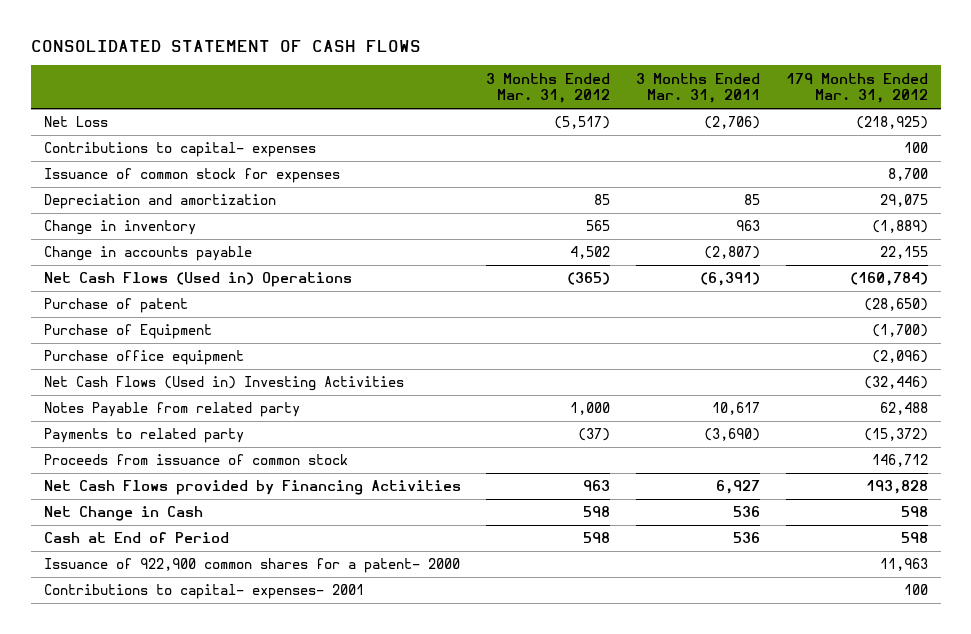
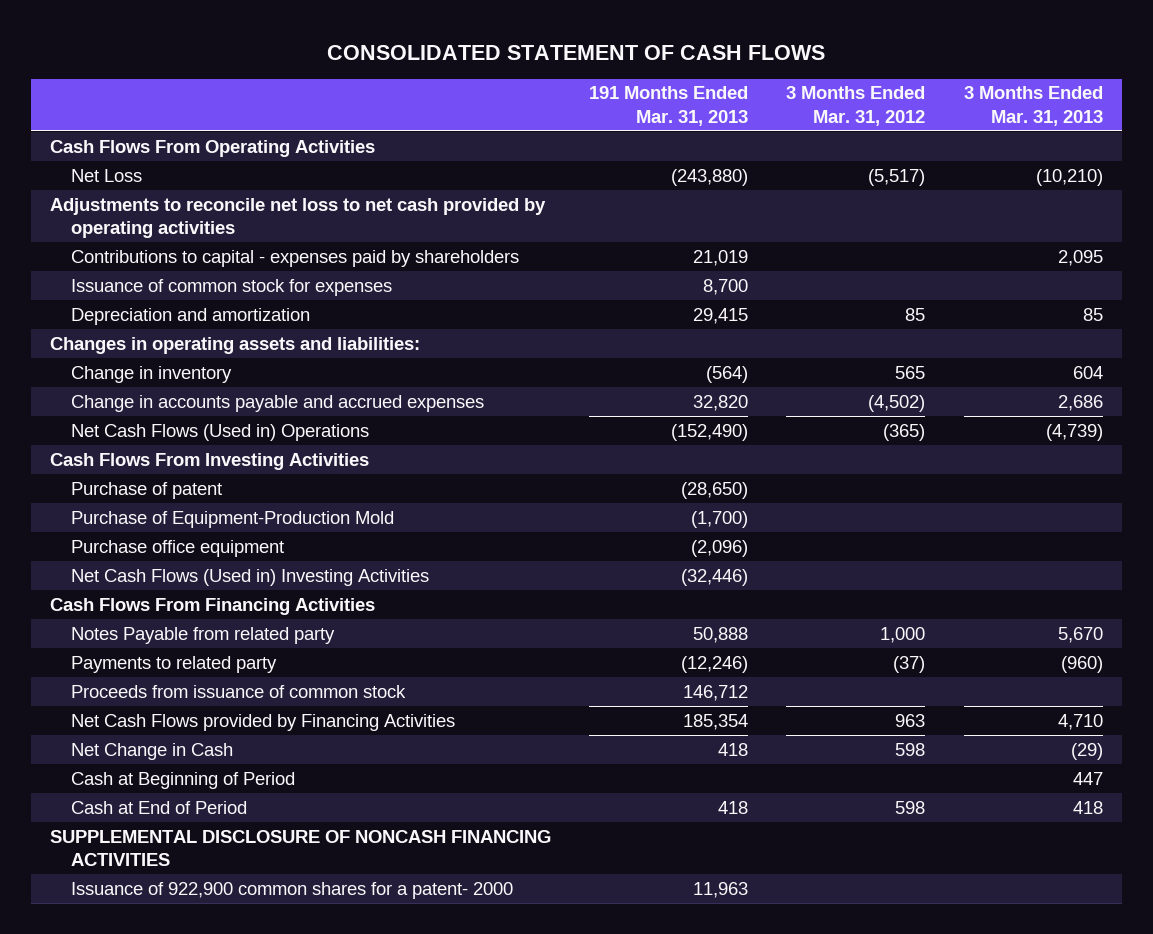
[636,72,761,104] 3 Months Ended Mar. 31, 2011 -> none
[785,72,928,104] 179 Months Ended Mar. 31, 2012 -> none
none -> [589,86,749,126] 191 Months Ended Mar. 31, 2013
none -> [963,86,1103,126] 3 Months Ended Mar. 31, 2013
none -> [50,139,376,157] Cash Flows From Operating Activities
none -> [50,197,547,239] Adjustments to reconcile net loss to net cash provided by operating activities
[43,142,316,158] Contributions to capital- expenses -> [70,249,519,267] Contributions to capital - expenses paid by shareholders
none -> [50,336,421,354] Changes in operating assets and liabilities:
[43,246,252,262] Change in accounts payable -> [70,394,484,412] Change in accounts payable and accrued expenses
[570,246,611,260] 4,502 -> [868,394,926,412] (4,502)
none -> [50,452,370,470] Cash Flows From Investing Activities
[43,324,212,340] Purchase of Equipment -> [70,510,394,528] Purchase of Equipment-Production Mold
none -> [50,597,376,615] Cash Flows From Financing Activities
none -> [70,771,295,789] Cash at Beginning of Period
none -> [50,829,552,867] SUPPLEMENTAL DISCLOSURE OF NONCASH FINANCING ACTIVITIES
[43,584,364,600] Contributions to capital- expenses- 2001 -> none

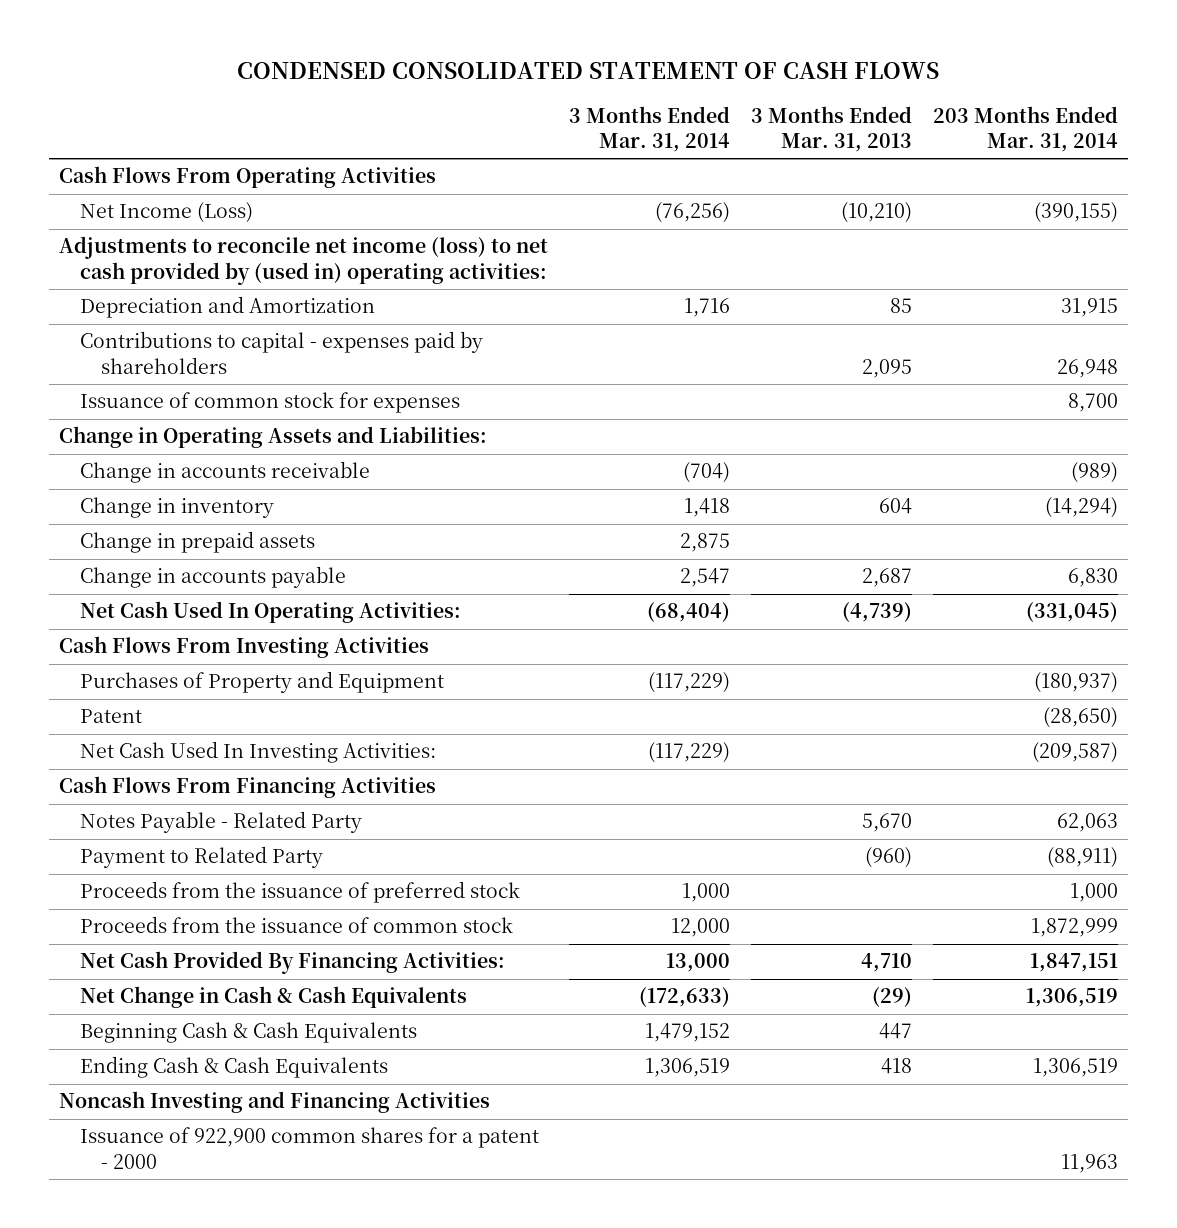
[327,44,826,60] CONSOLIDATED STATEMENT OF CASH FLOWS -> [237,61,940,79] CONDENSED CONSOLIDATED STATEMENT OF CASH FLOWS
[589,86,749,126] 191 Months Ended Mar. 31, 2013 -> none
[786,86,926,126] 3 Months Ended Mar. 31, 2012 -> none
none -> [568,105,730,152] 3 Months Ended Mar. 31, 2014
none -> [932,105,1118,152] 203 Months Ended Mar. 31, 2014
[70,168,142,182] Net Loss -> [80,202,254,224] Net Income (Loss)
[50,197,547,239] Adjustments to reconcile net loss to net cash provided by operating activities -> [59,236,549,285] Adjustments to reconcile net income (loss) to net cash provided by (used in) operating activities:
none -> [80,296,376,319] Depreciation and Amortization
[70,307,310,325] Depreciation and amortization -> none
[50,336,421,354] Changes in operating assets and liabilities: -> [59,426,488,449] Change in Operating Assets and Liabilities:
none -> [80,461,371,484] Change in accounts receivable
none -> [80,531,316,554] Change in prepaid assets
[70,394,484,412] Change in accounts payable and accrued expenses -> [80,566,347,589] Change in accounts payable
[1057,394,1103,411] 2,686 -> [861,568,912,588] 2,687
[70,423,369,441] Net Cash Flows (Used in) Operations -> [80,601,462,624] Net Cash Used In Operating Activities:
[70,510,394,528] Purchase of Equipment-Production Mold -> none
[70,539,284,557] Purchase office equipment -> none
none -> [80,671,445,694] Purchases of Property and Equipment
[70,481,222,499] Purchase of patent -> [80,709,143,724] Patent
[70,568,429,586] Net Cash Flows (Used in) Investing Activities -> [80,741,437,764] Net Cash Used In Investing Activities:
[50,829,552,867] SUPPLEMENTAL DISCLOSURE OF NONCASH FINANCING ACTIVITIES -> none
[70,626,335,644] Notes Payable from related party -> [80,811,363,834] Notes Payable - Related Party
[70,655,277,673] Payments to related party -> [80,846,324,869] Payment to Related Party
none -> [80,881,521,904] Proceeds from the issuance of preferred stock
[70,684,406,698] Proceeds from issuance of common stock -> [80,916,514,934] Proceeds from the issuance of common stock
[70,713,455,731] Net Cash Flows provided by Financing Activities -> [80,951,506,975] Net Cash Provided By Financing Activities:
[70,742,233,760] Net Change in Cash -> [80,986,468,1009] Net Change in Cash & Cash Equivalents
[70,771,295,789] Cash at Beginning of Period -> [80,1022,418,1044] Beginning Cash & Cash Equivalents
[70,800,247,814] Cash at End of Period -> [80,1056,389,1079] Ending Cash & Cash Equivalents
none -> [59,1091,491,1114] Noncash Investing and Financing Activities
[70,881,513,899] Issuance of 922,900 common shares for a patent- 2000 -> [80,1127,540,1169] Issuance of 922,900 common shares for a patent - 2000

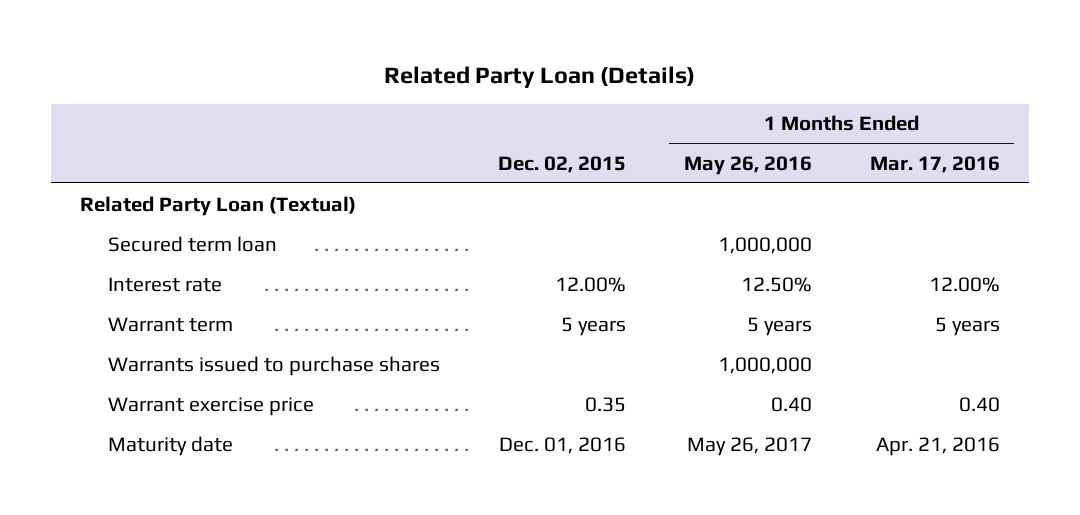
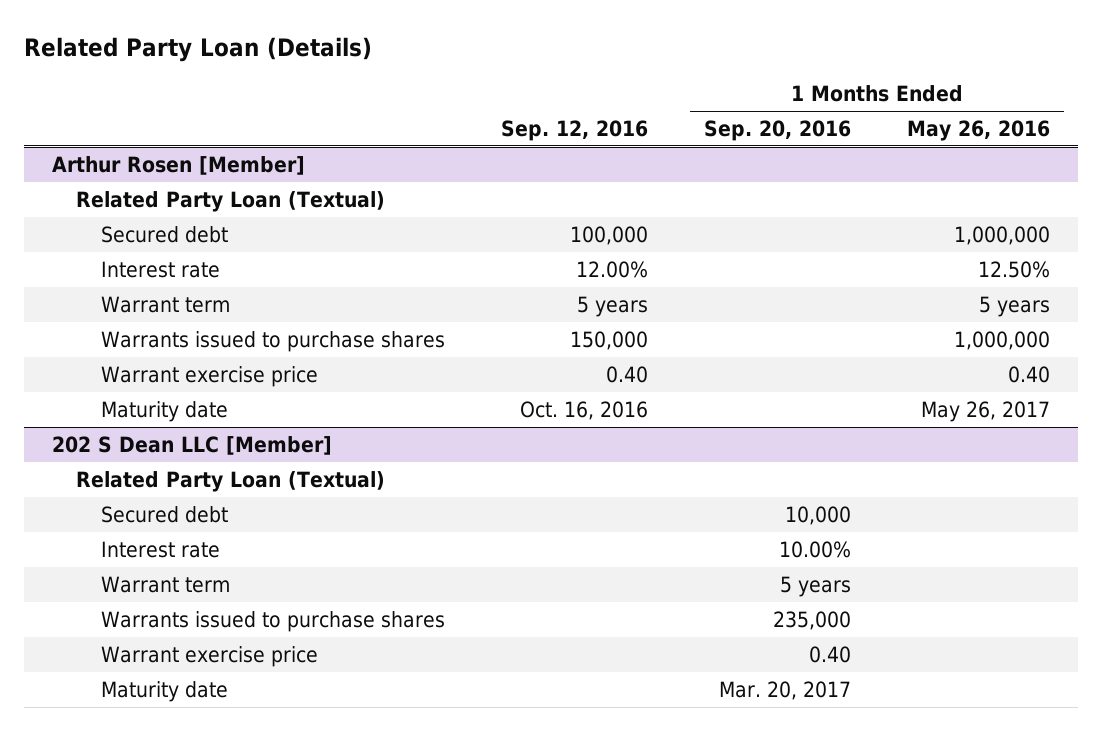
[497,155,626,173] Dec. 02, 2015 -> none
[869,155,1000,173] Mar. 17, 2016 -> none
none -> [500,119,648,141] Sep. 12, 2016
none -> [703,119,851,141] Sep. 20, 2016
none -> [52,155,306,175] Arthur Rosen [Member]
[107,235,277,252] Secured term loan -> [100,225,228,243] Secured debt
none -> [52,435,333,455] 202 S Dean LLC [Member]
none -> [76,470,386,492] Related Party Loan (Textual)
none -> [100,505,228,523] Secured debt
none -> [100,540,220,558] Interest rate
none -> [100,575,230,593] Warrant term
none -> [100,610,445,632] Warrants issued to purchase shares
none -> [100,645,318,667] Warrant exercise price
none -> [100,680,228,702] Maturity date

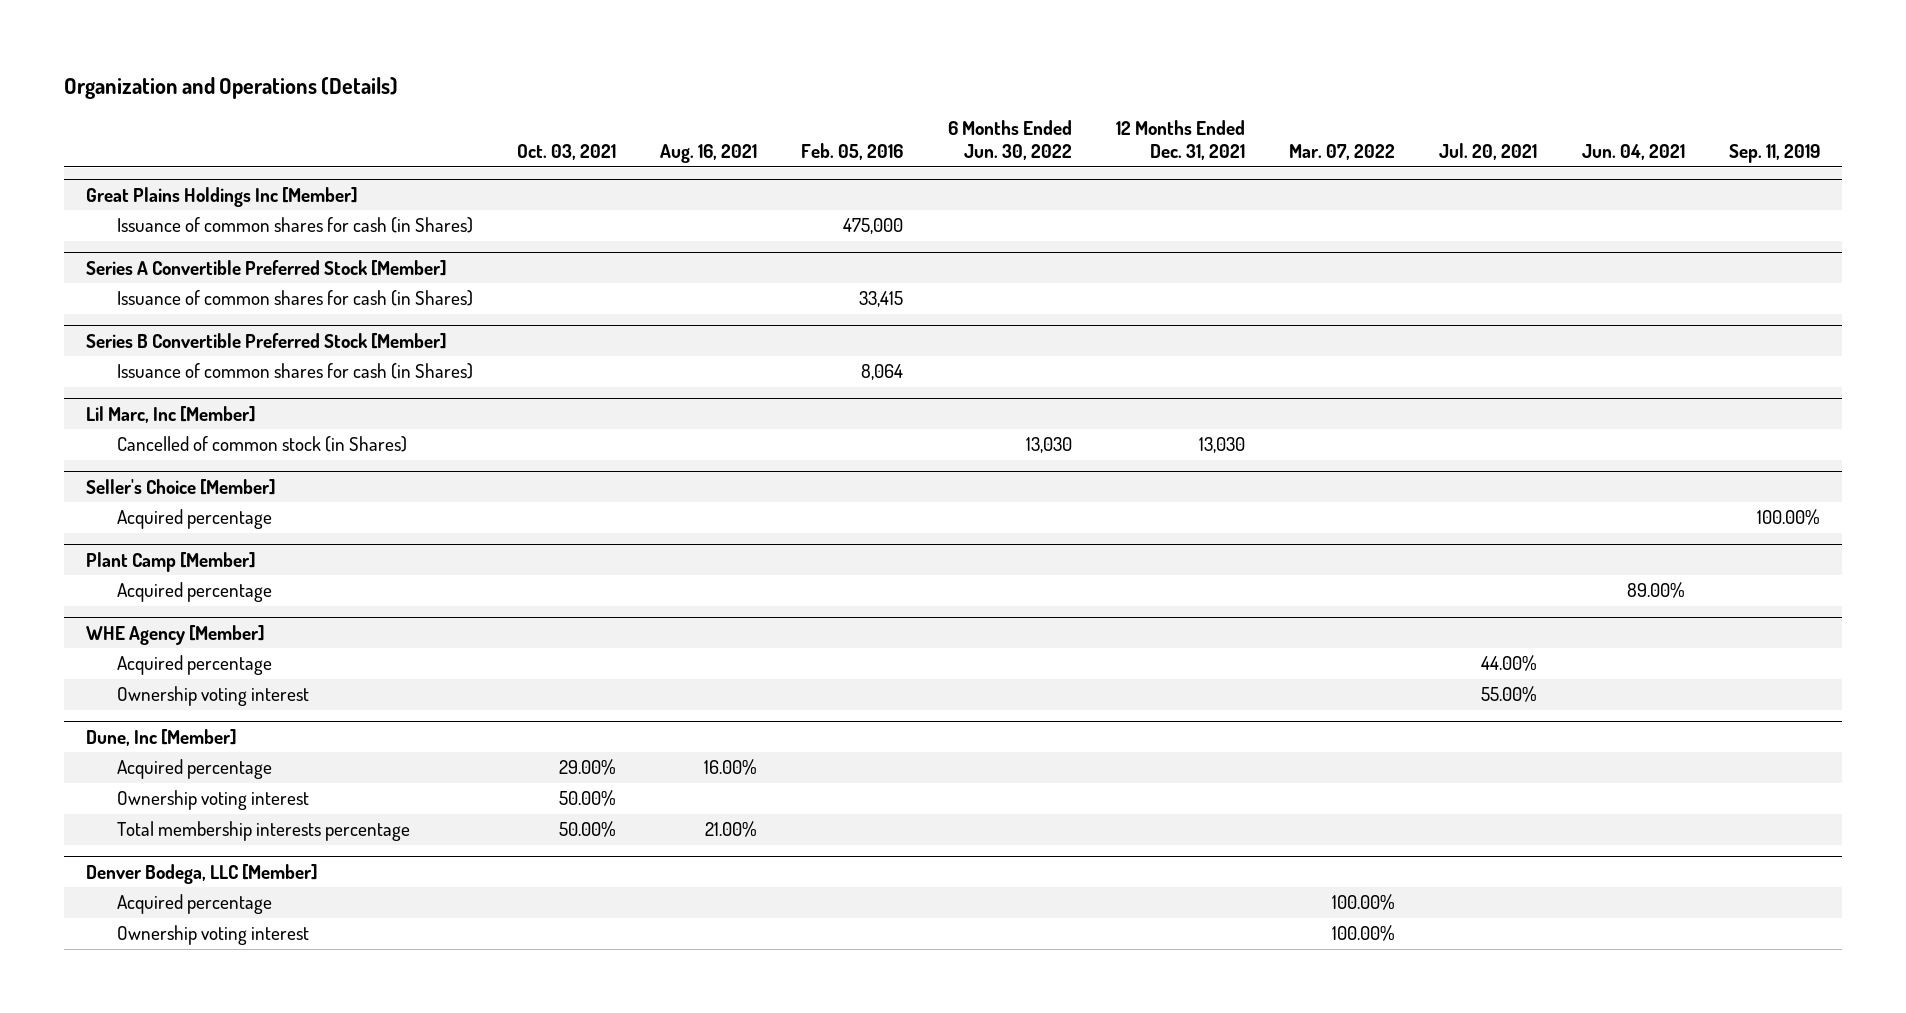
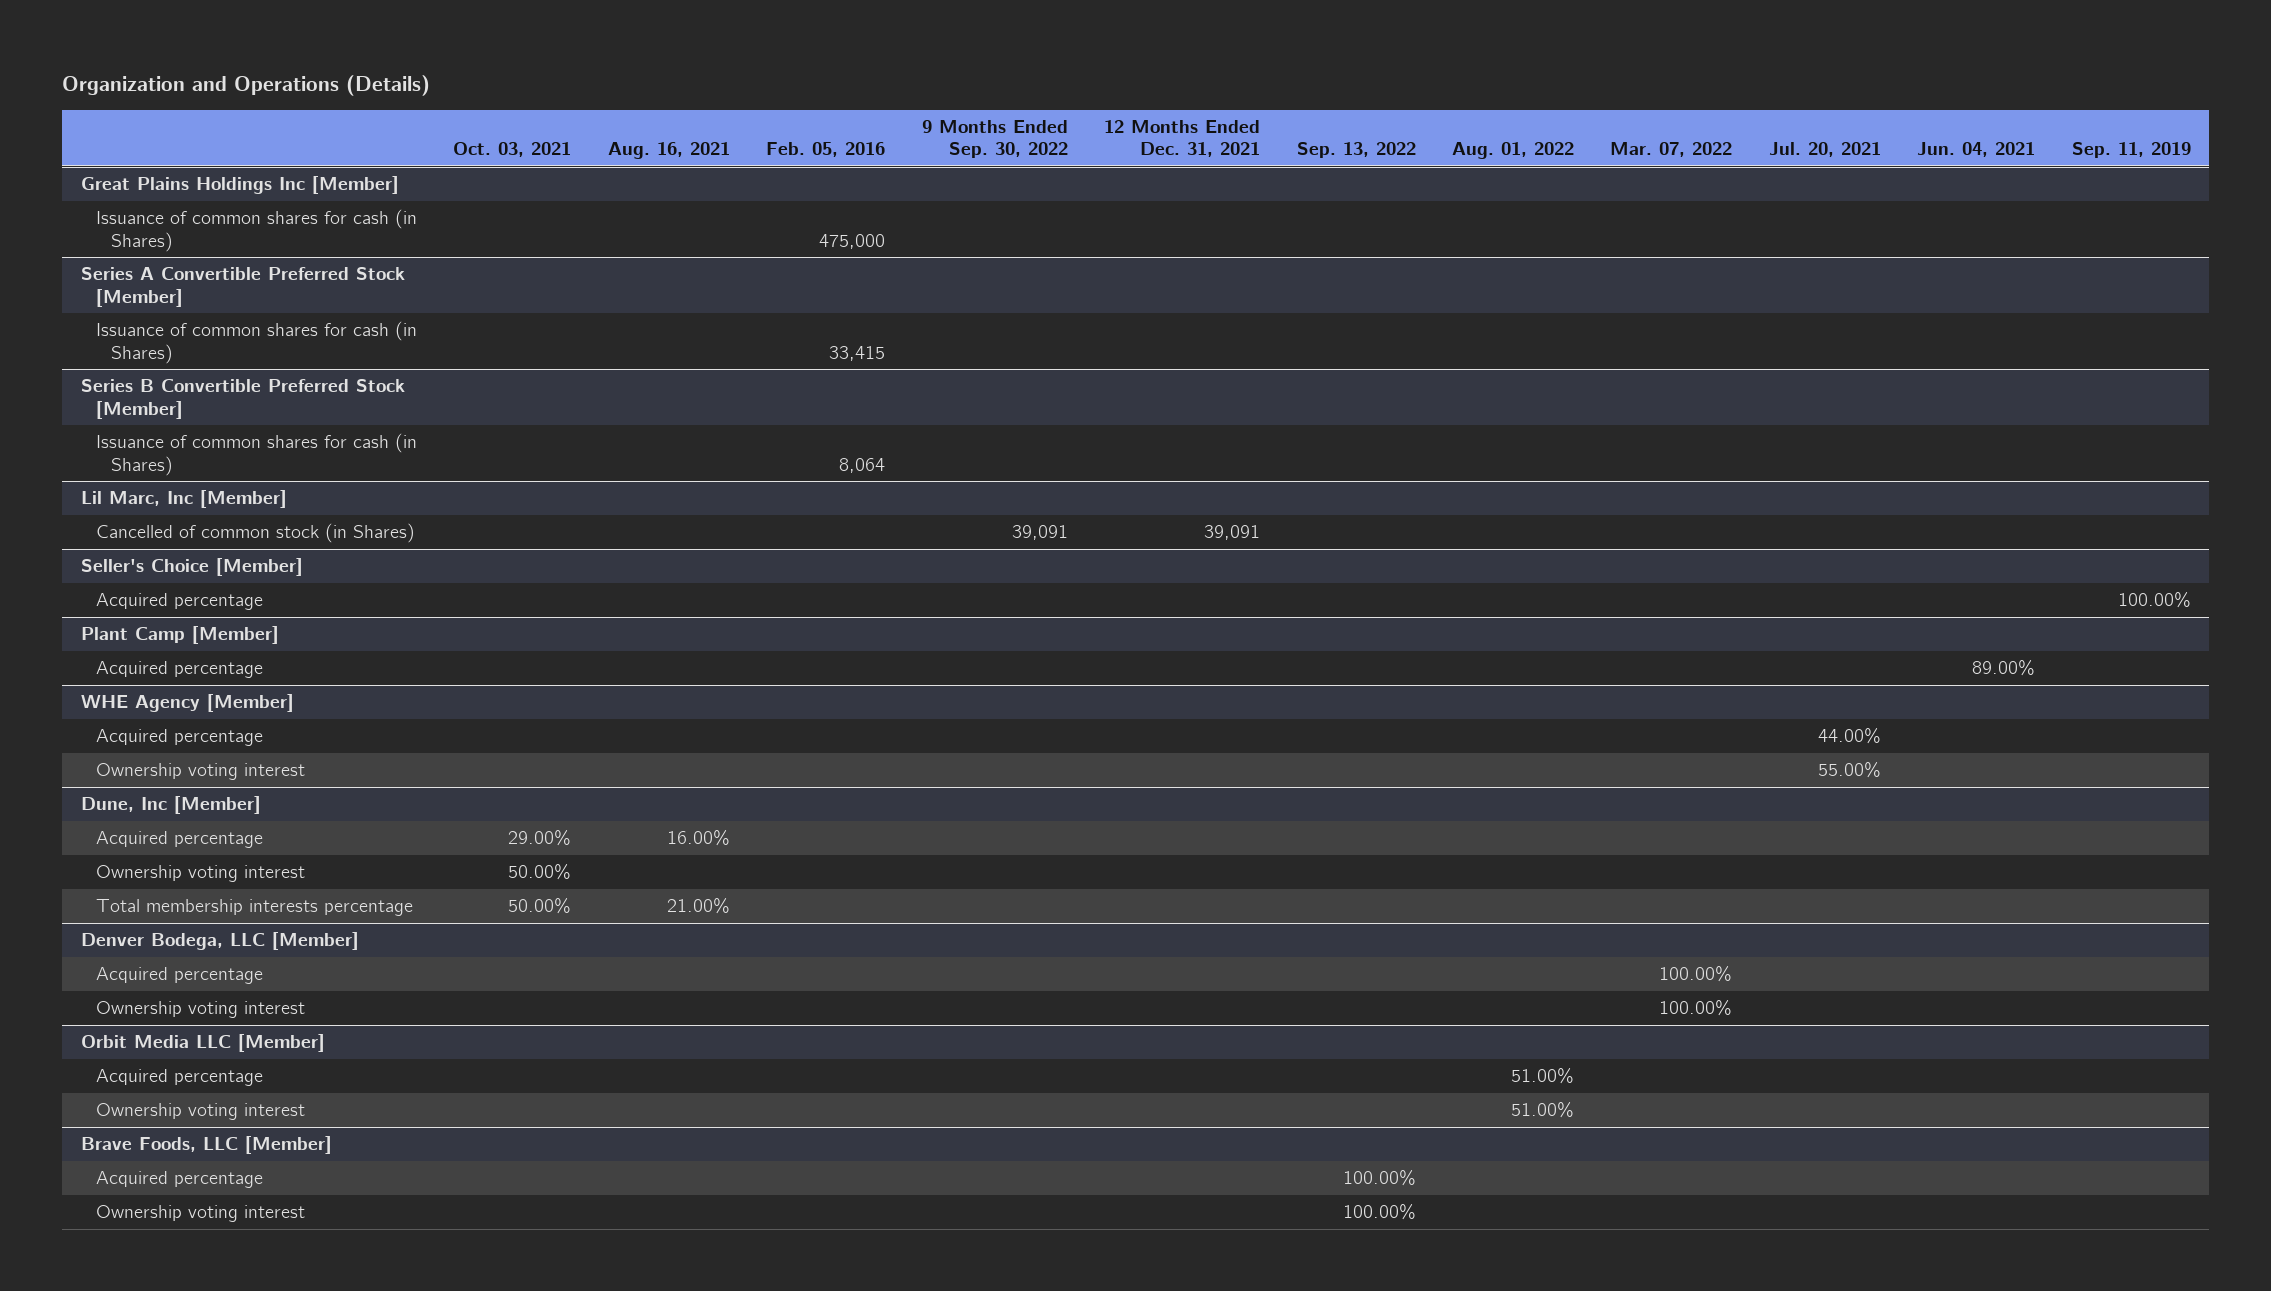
[947,120,1072,161] 6 Months Ended Jun. 30, 2022 -> none
none -> [921,119,1068,159] 9 Months Ended Sep. 30, 2022
none -> [1296,142,1416,159] Sep. 13, 2022
none -> [1452,142,1575,160] Aug. 01, 2022
[1198,437,1245,454] 13,030 -> [1204,525,1261,541] 39,091
none -> [80,1034,325,1053] Orbit Media LLC [Member]
none -> [95,1069,263,1087] Acquired percentage
none -> [95,1103,305,1121] Ownership voting interest
none -> [80,1136,332,1155] Brave Foods, LLC [Member]
none -> [95,1171,263,1189] Acquired percentage
none -> [95,1205,305,1223] Ownership voting interest

